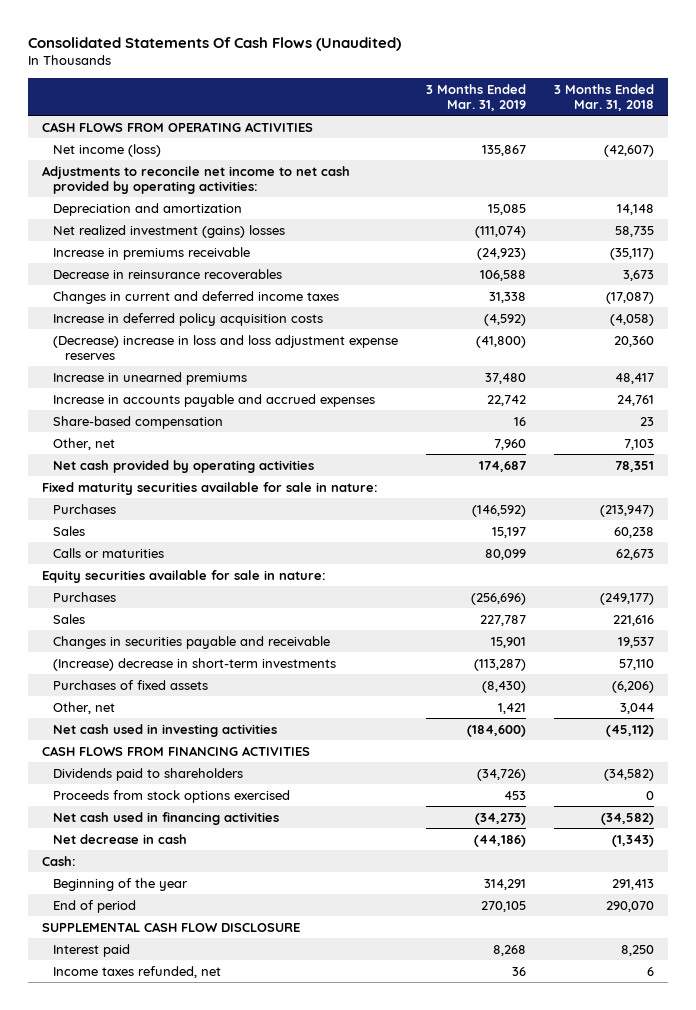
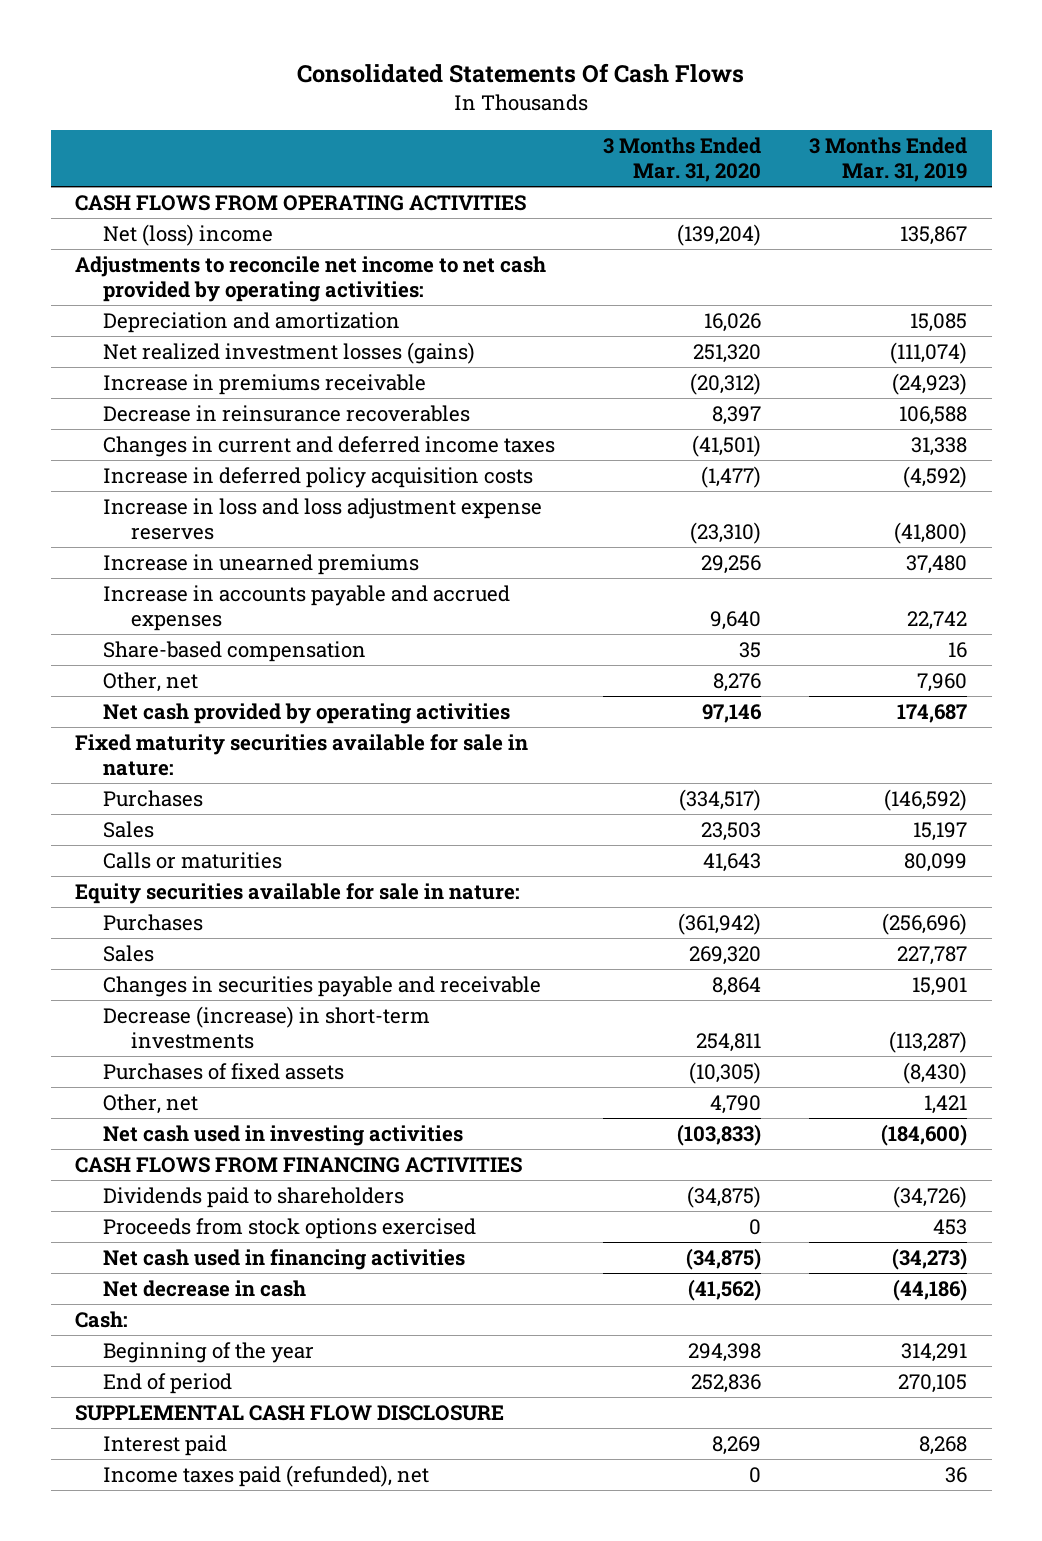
[27,36,401,51] Consolidated Statements Of Cash Flows (Unaudited) -> [297,63,745,84] Consolidated Statements Of Cash Flows
[554,83,655,111] 3 Months Ended Mar. 31, 2018 -> none
none -> [603,137,762,182] 3 Months Ended Mar. 31, 2020
[53,143,162,157] Net income (loss) -> [102,223,273,246] Net (loss) income
[53,224,286,238] Net realized investment (gains) losses -> [102,341,475,364] Net realized investment losses (gains)
[53,334,399,360] (Decrease) increase in loss and loss adjustment expense reserves -> [102,497,542,540] Increase in loss and loss adjustment expense reserves
[53,657,337,671] (Increase) decrease in short-term investments -> [102,1005,430,1049] Decrease (increase) in short-term investments
[53,965,222,978] Income taxes refunded, net -> [102,1464,429,1487] Income taxes paid (refunded), net

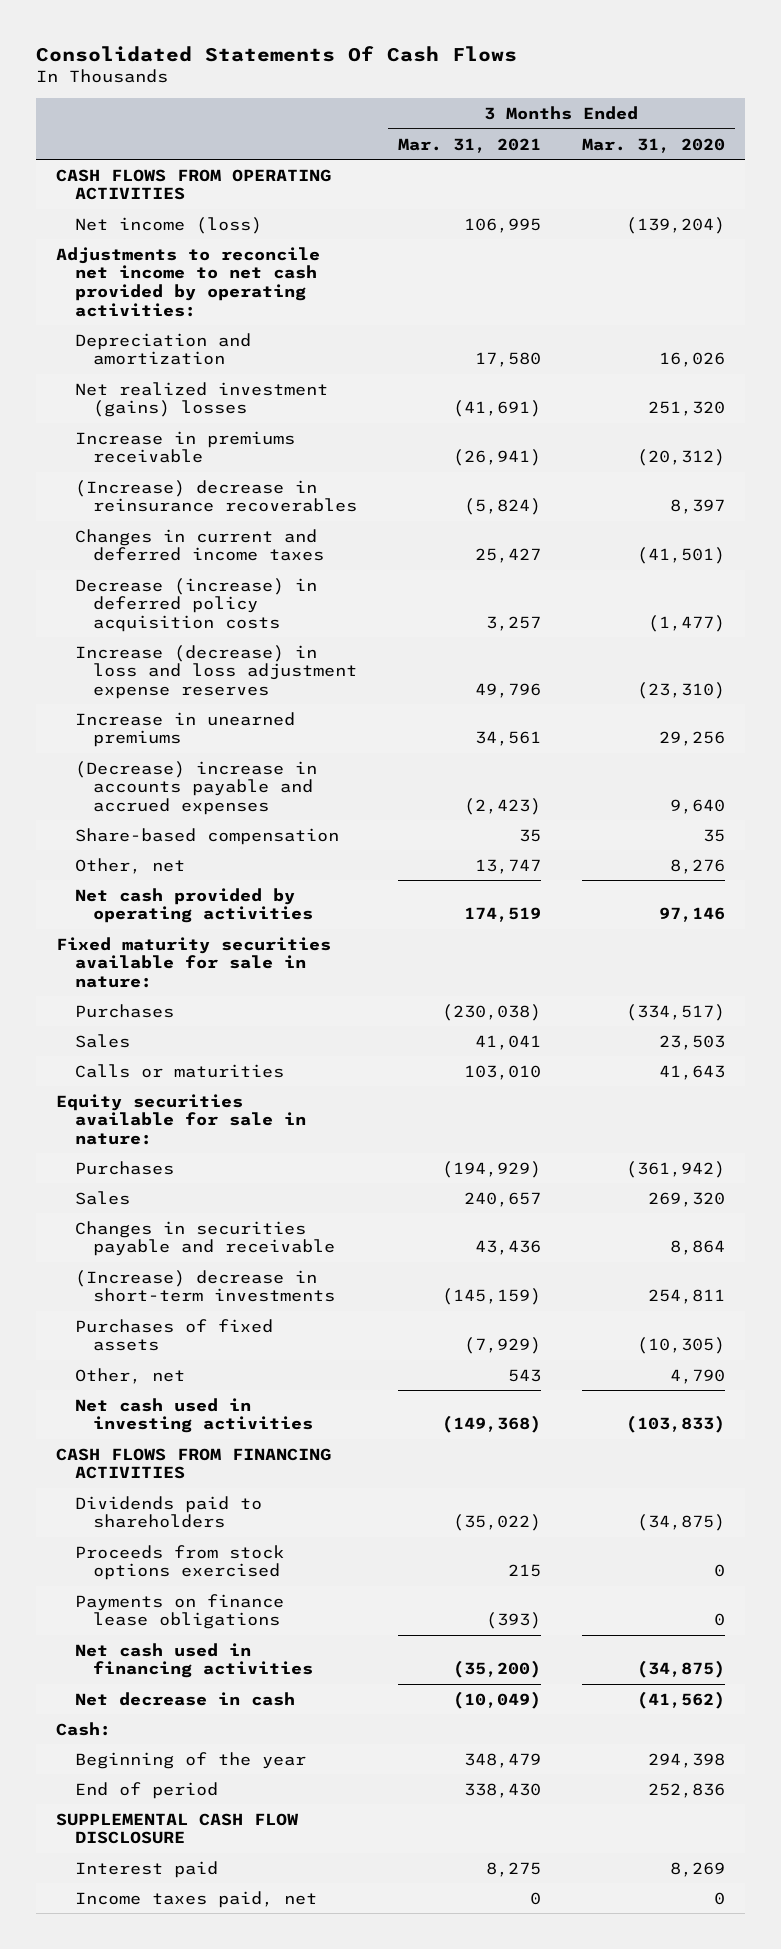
[809,137,968,182] 3 Months Ended Mar. 31, 2019 -> none
none -> [397,137,541,153] Mar. 31, 2021
[102,223,273,246] Net (loss) income -> [74,216,262,234] Net income (loss)
[102,341,475,364] Net realized investment losses (gains) -> [74,381,328,418] Net realized investment (gains) losses
[102,404,470,422] Decrease in reinsurance recoverables -> [74,479,357,513] (Increase) decrease in reinsurance recoverables
[102,466,533,488] Increase in deferred policy acquisition costs -> [74,577,317,632] Decrease (increase) in deferred policy acquisition costs
[102,497,542,540] Increase in loss and loss adjustment expense reserves -> [74,644,357,699] Increase (decrease) in loss and loss adjustment expense reserves
[102,584,510,631] Increase in accounts payable and accrued expenses -> [74,760,317,815] (Decrease) increase in accounts payable and accrued expenses
[102,1005,430,1049] Decrease (increase) in short-term investments -> [74,1269,335,1303] (Increase) decrease in short-term investments
none -> [74,1593,284,1630] Payments on finance lease obligations
[102,1464,429,1487] Income taxes paid (refunded), net -> [74,1890,317,1908] Income taxes paid, net

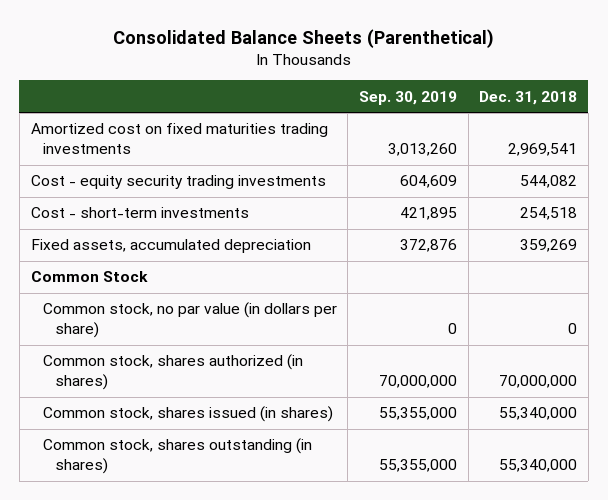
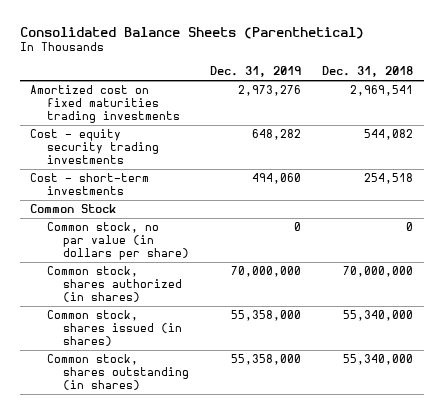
[359,90,458,105] Sep. 30, 2019 -> none
none -> [210,66,302,78] Dec. 31, 2019
[30,239,311,254] Fixed assets, accumulated depreciation -> none

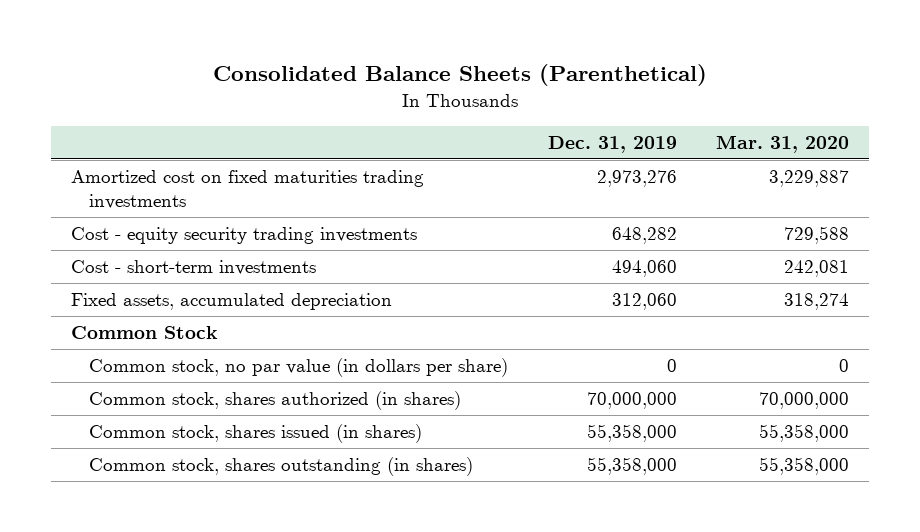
[322,66,414,78] Dec. 31, 2018 -> none
none -> [716,134,850,153] Mar. 31, 2020
none -> [71,293,393,311] Fixed assets, accumulated depreciation

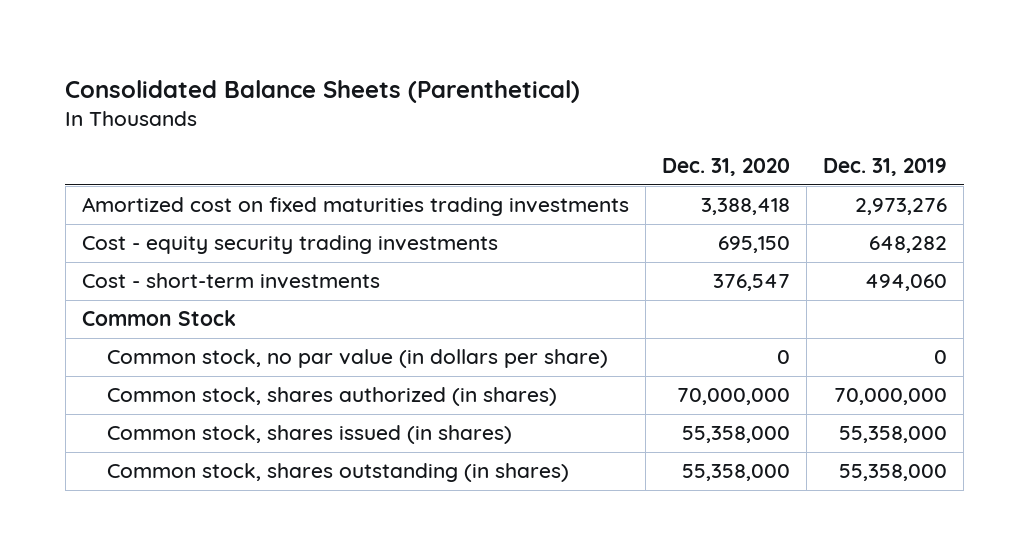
[716,134,850,153] Mar. 31, 2020 -> none
none -> [662,158,791,177] Dec. 31, 2020
[71,293,393,311] Fixed assets, accumulated depreciation -> none

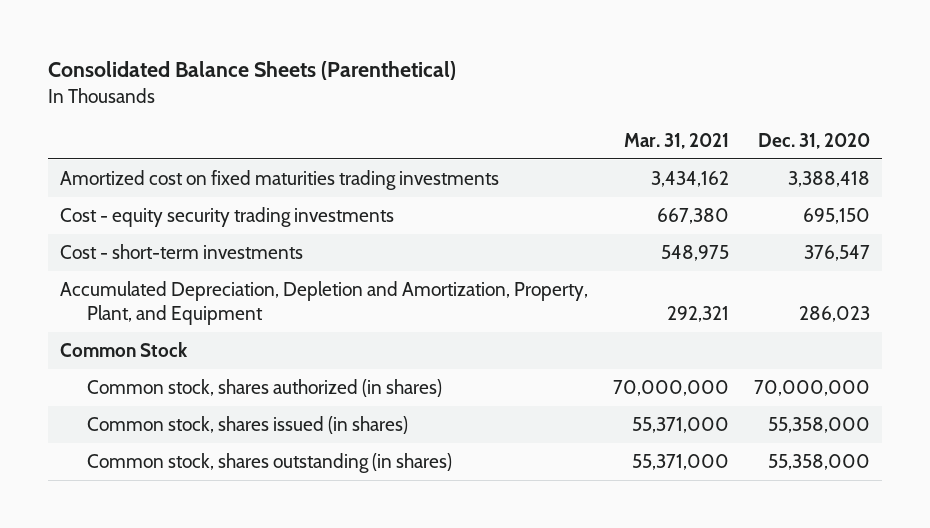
[823,158,948,177] Dec. 31, 2019 -> none
none -> [624,132,730,149] Mar. 31, 2021
none -> [60,281,589,325] Accumulated Depreciation, Depletion and Amortization, Property, Plant, and Equipment
[107,349,609,369] Common stock, no par value (in dollars per share) -> none

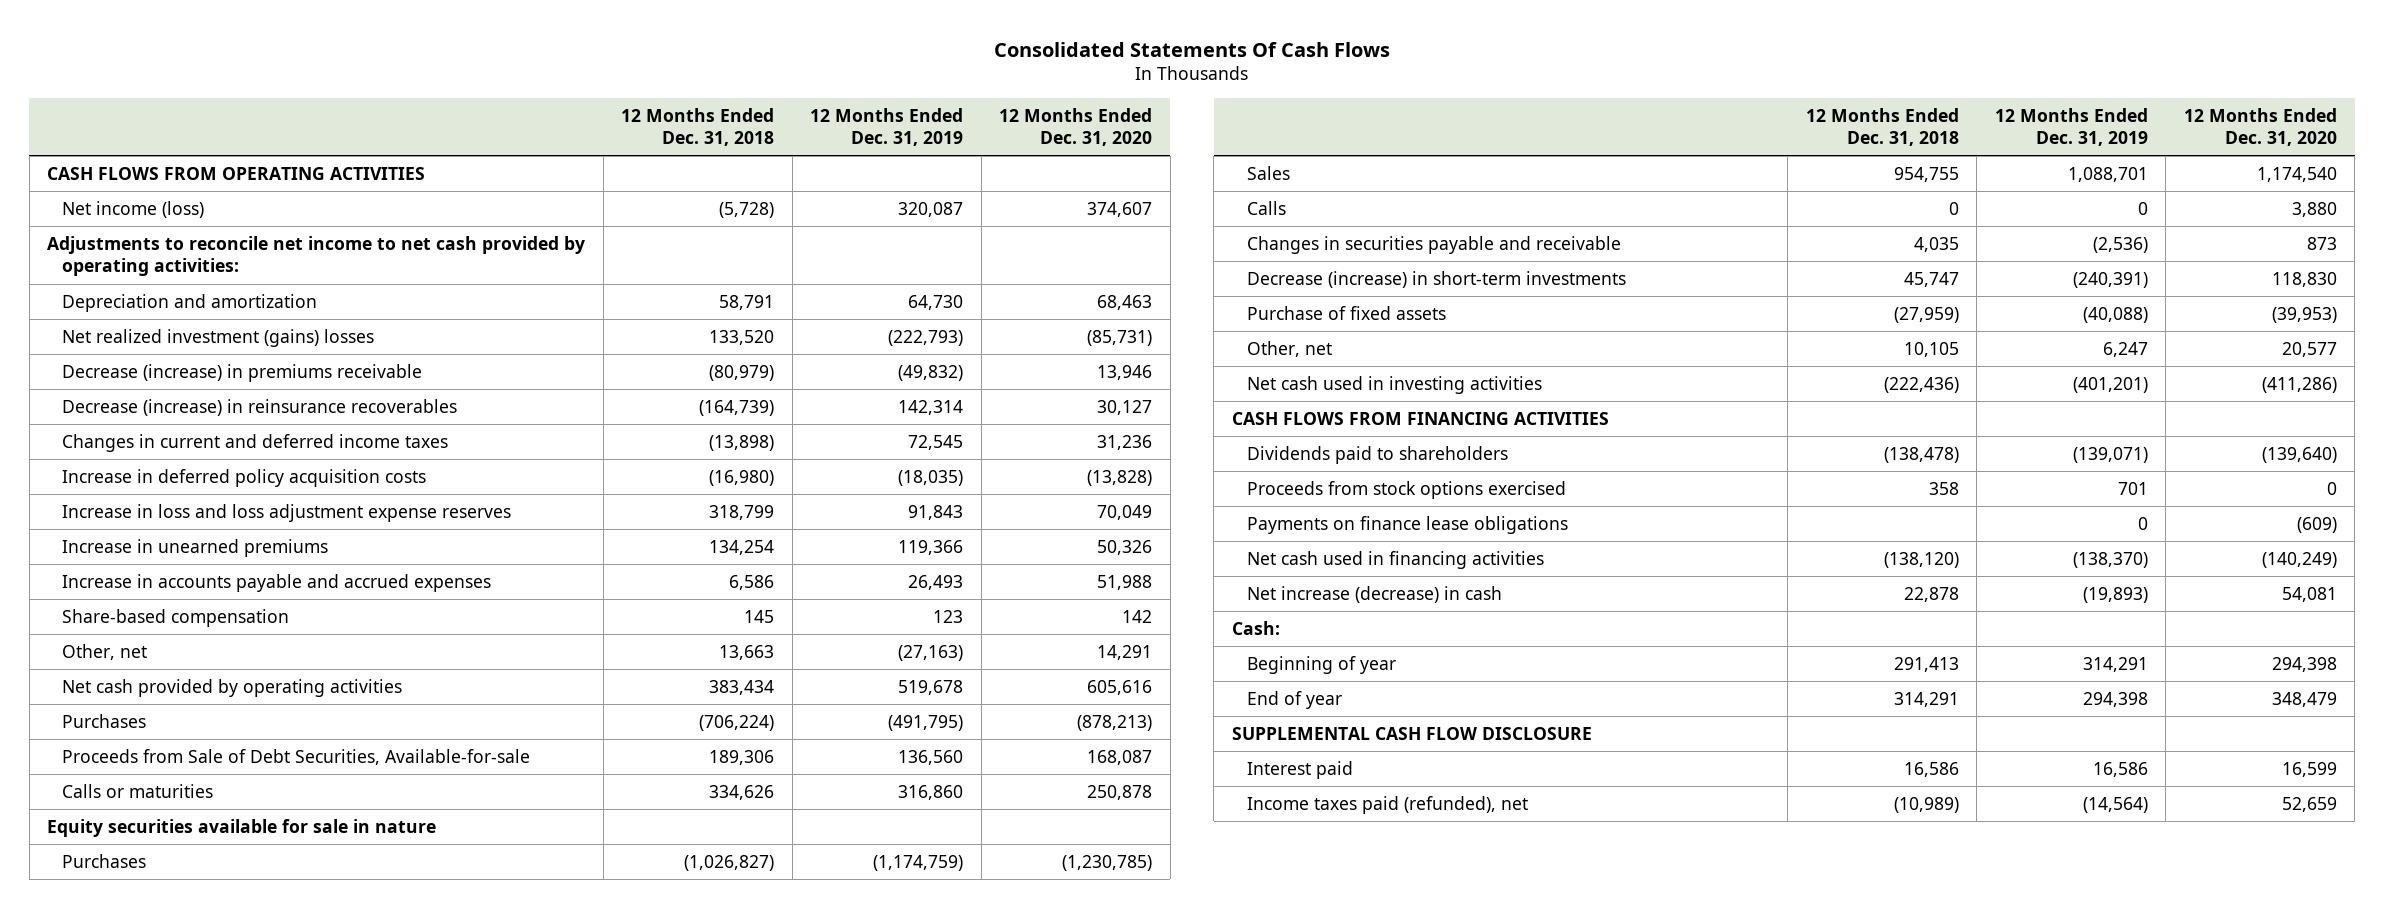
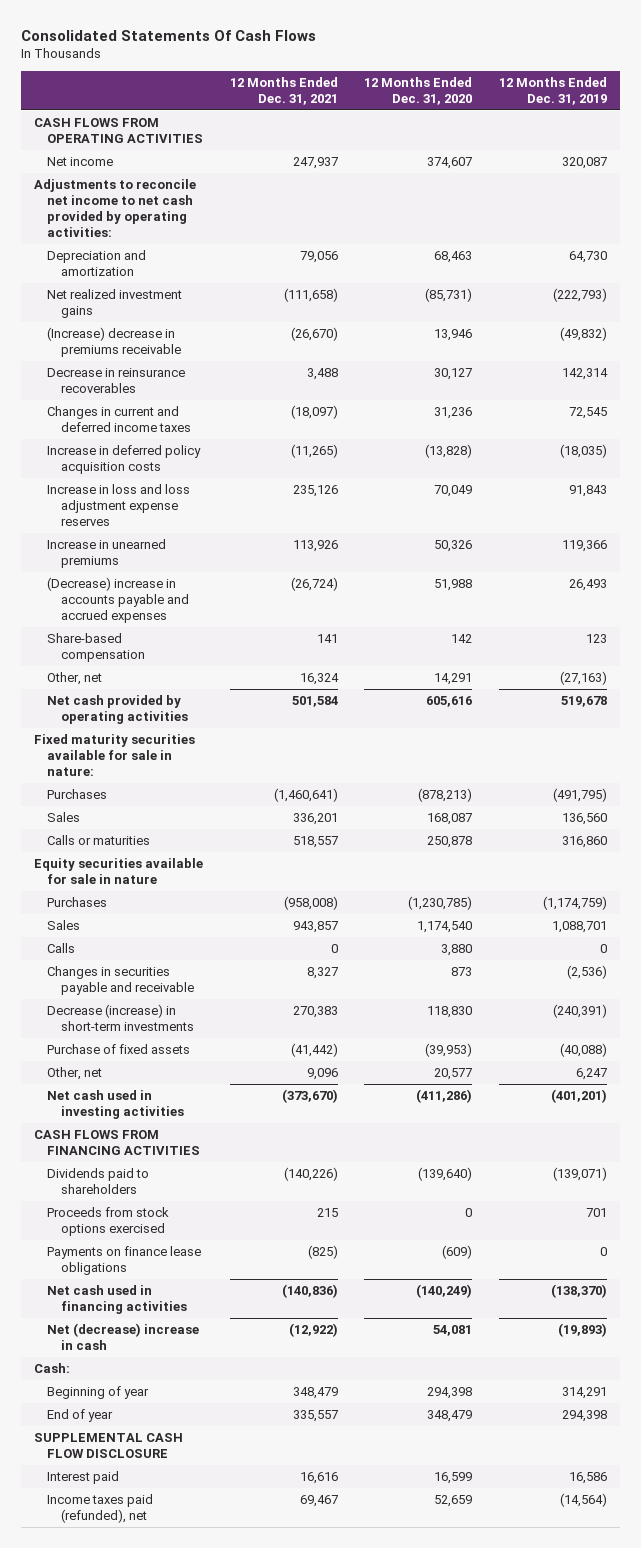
[621,107,775,146] 12 Months Ended Dec. 31, 2018 -> none
none -> [229,76,338,105] 12 Months Ended Dec. 31, 2021
[62,200,205,218] Net income (loss) -> [47,156,114,166] Net income
[62,328,375,347] Net realized investment (gains) losses -> [47,288,183,319] Net realized investment gains
[62,363,423,382] Decrease (increase) in premiums receivable -> [47,326,181,358] (Increase) decrease in premiums receivable
[62,398,458,416] Decrease (increase) in reinsurance recoverables -> [47,367,186,394] Decrease in reinsurance recoverables
[62,573,492,592] Increase in accounts payable and accrued expenses -> [47,576,189,624] (Decrease) increase in accounts payable and accrued expenses
none -> [33,733,195,777] Fixed maturity securities available for sale in nature:
[62,748,531,765] Proceeds from Sale of Debt Securities, Available-for-sale -> [47,811,81,822] Sales
[1246,585,1502,603] Net increase (decrease) in cash -> [47,1322,200,1351] Net (decrease) increase in cash

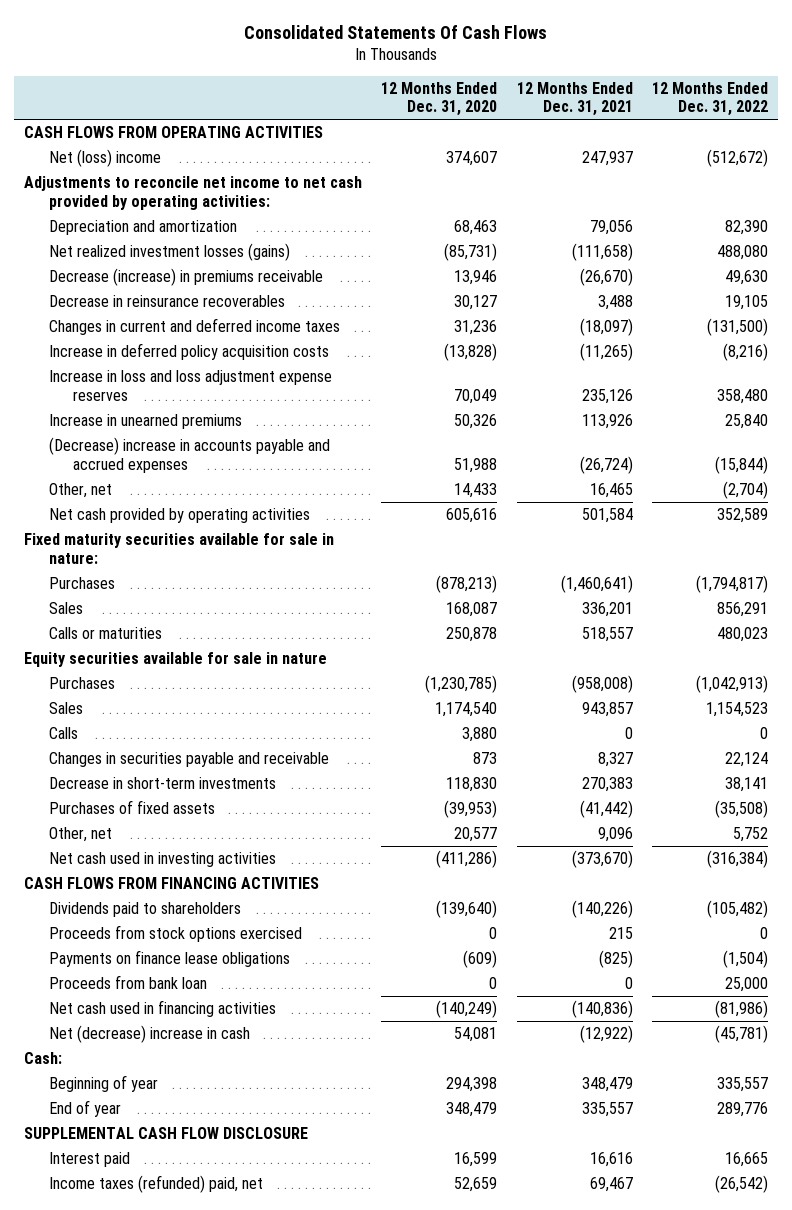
[498,76,607,105] 12 Months Ended Dec. 31, 2019 -> none
none -> [652,81,769,117] 12 Months Ended Dec. 31, 2022
[47,156,114,166] Net income -> [48,149,161,168] Net (loss) income
[47,288,183,319] Net realized investment gains -> [48,243,290,262] Net realized investment losses (gains)
[47,326,181,358] (Increase) decrease in premiums receivable -> [48,268,323,287] Decrease (increase) in premiums receivable
[47,632,145,663] Share-based compensation -> none
[299,672,339,685] 16,324 -> [589,483,633,499] 16,465
[434,672,473,685] 14,291 -> [454,483,498,499] 14,433
[47,1003,194,1032] Decrease (increase) in short-term investments -> [48,777,276,790] Decrease in short-term investments
[47,1043,191,1054] Purchase of fixed assets -> [48,800,215,815] Purchases of fixed assets
none -> [48,975,207,990] Proceeds from bank loan
[47,1493,154,1524] Income taxes paid (refunded), net -> [48,1175,263,1194] Income taxes (refunded) paid, net

